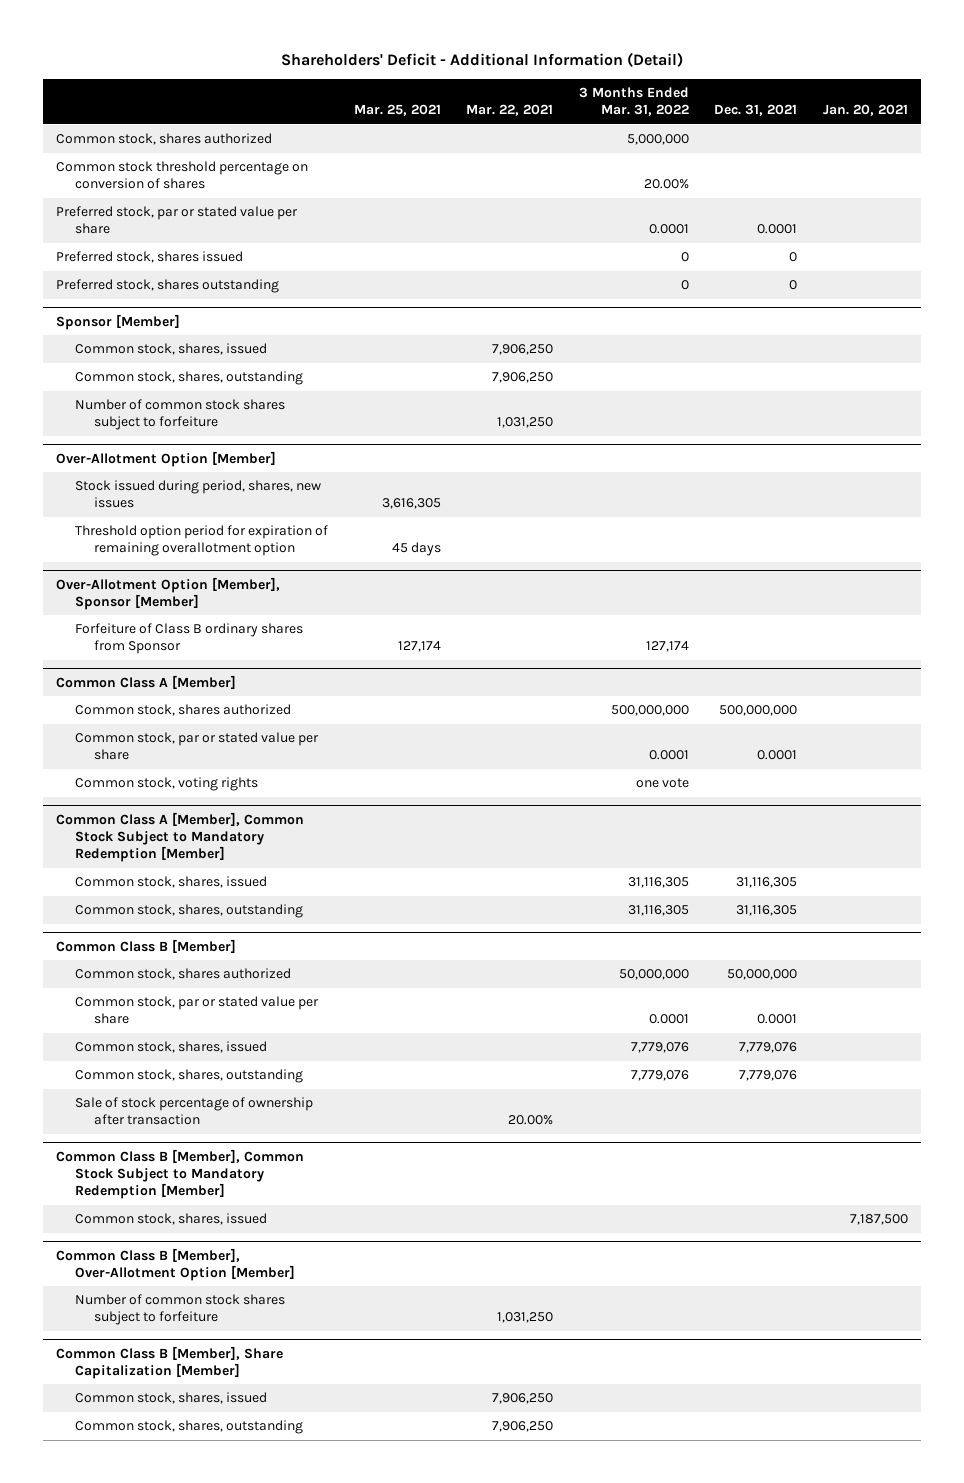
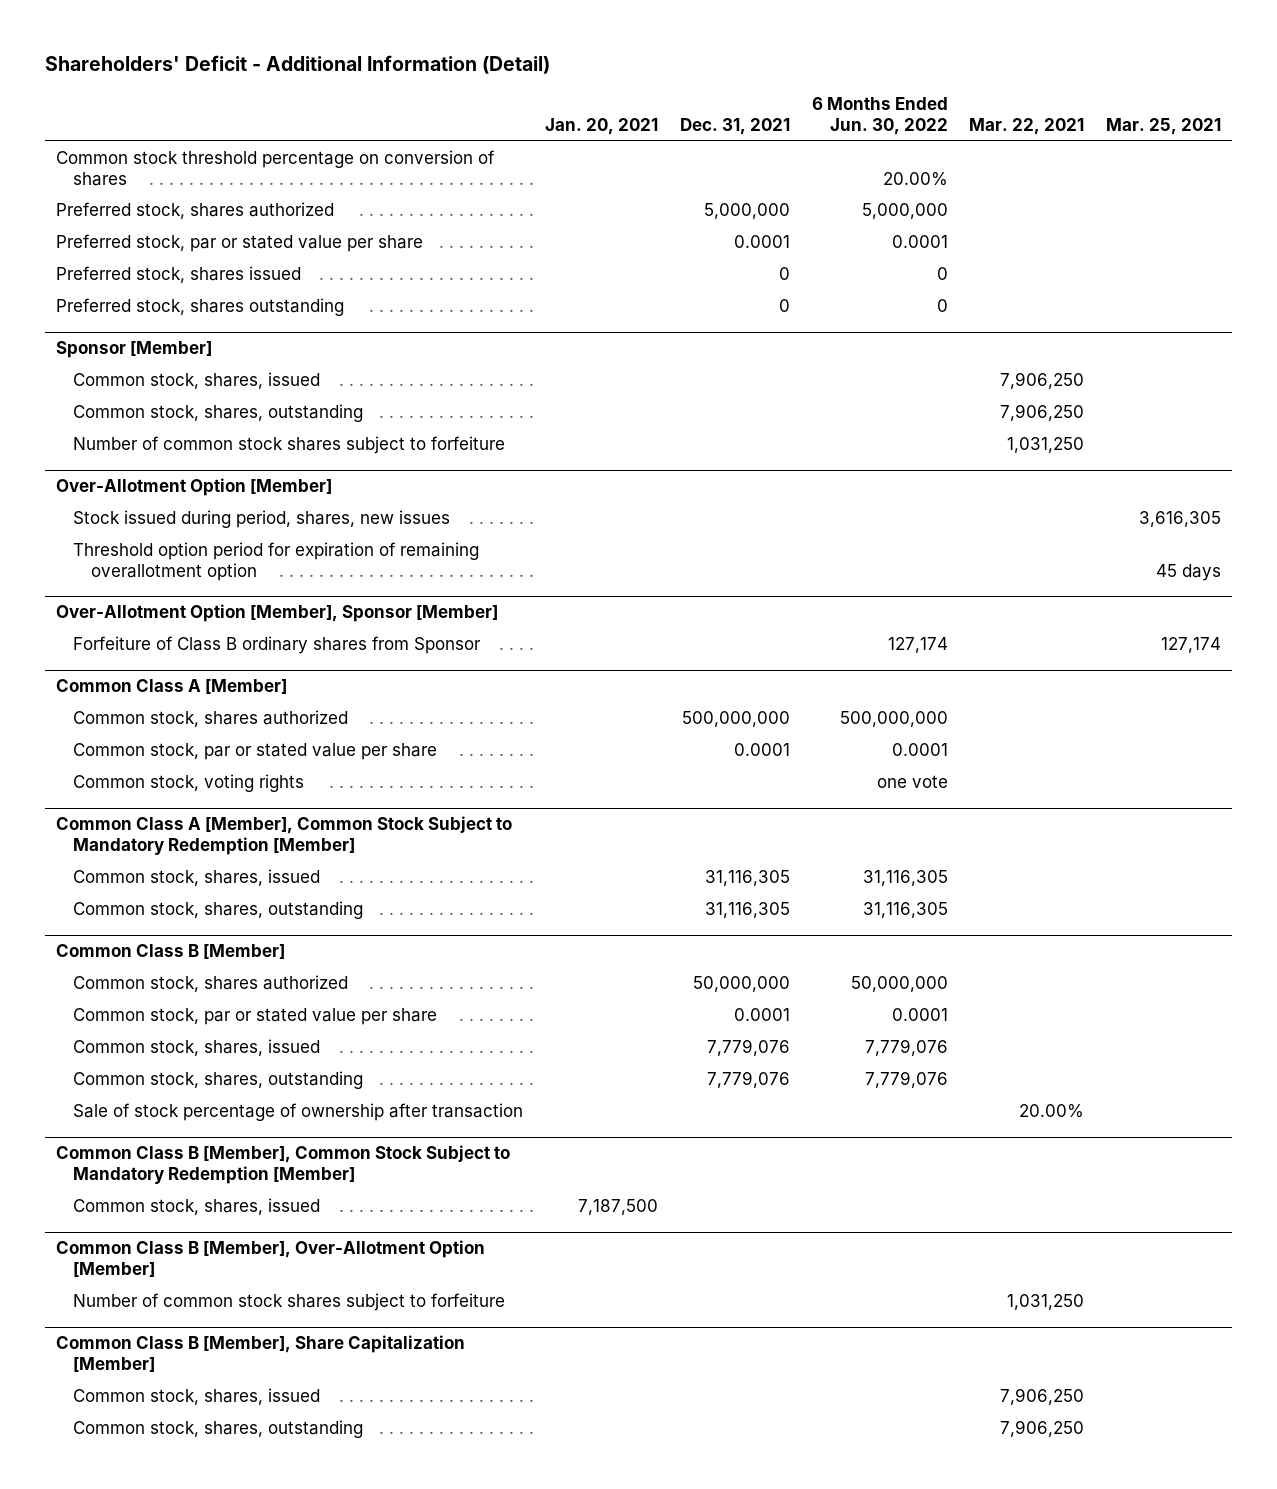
[578,87,689,117] 3 Months Ended Mar. 31, 2022 -> none
none -> [811,97,948,135] 6 Months Ended Jun. 30, 2022
[55,133,272,146] Common stock, shares authorized -> none
none -> [55,202,334,220] Preferred stock, shares authorized

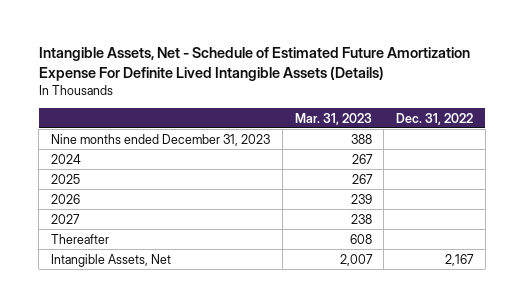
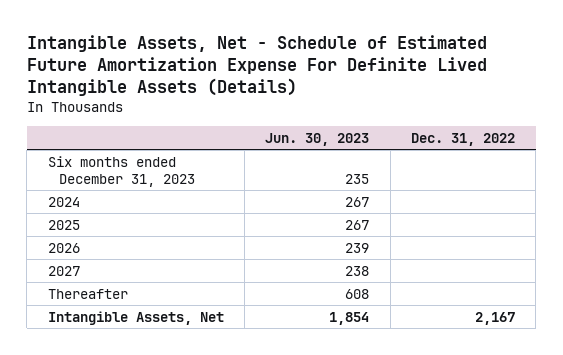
[294,112,372,125] Mar. 31, 2023 -> none
none -> [265,132,370,146] Jun. 30, 2023
[50,133,270,146] Nine months ended December 31, 2023 -> [47,155,196,188] Six months ended December 31, 2023

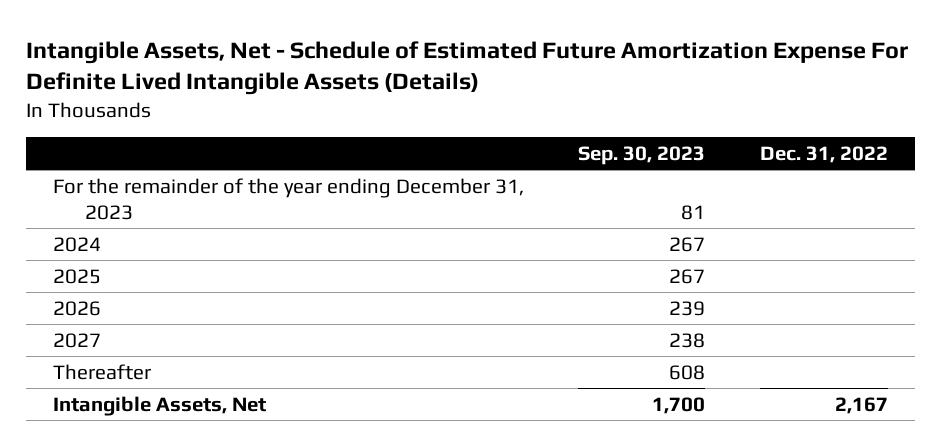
[265,132,370,146] Jun. 30, 2023 -> none
none -> [578,145,706,165] Sep. 30, 2023
[47,155,196,188] Six months ended December 31, 2023 -> [53,177,525,220] For the remainder of the year ending December 31, 2023

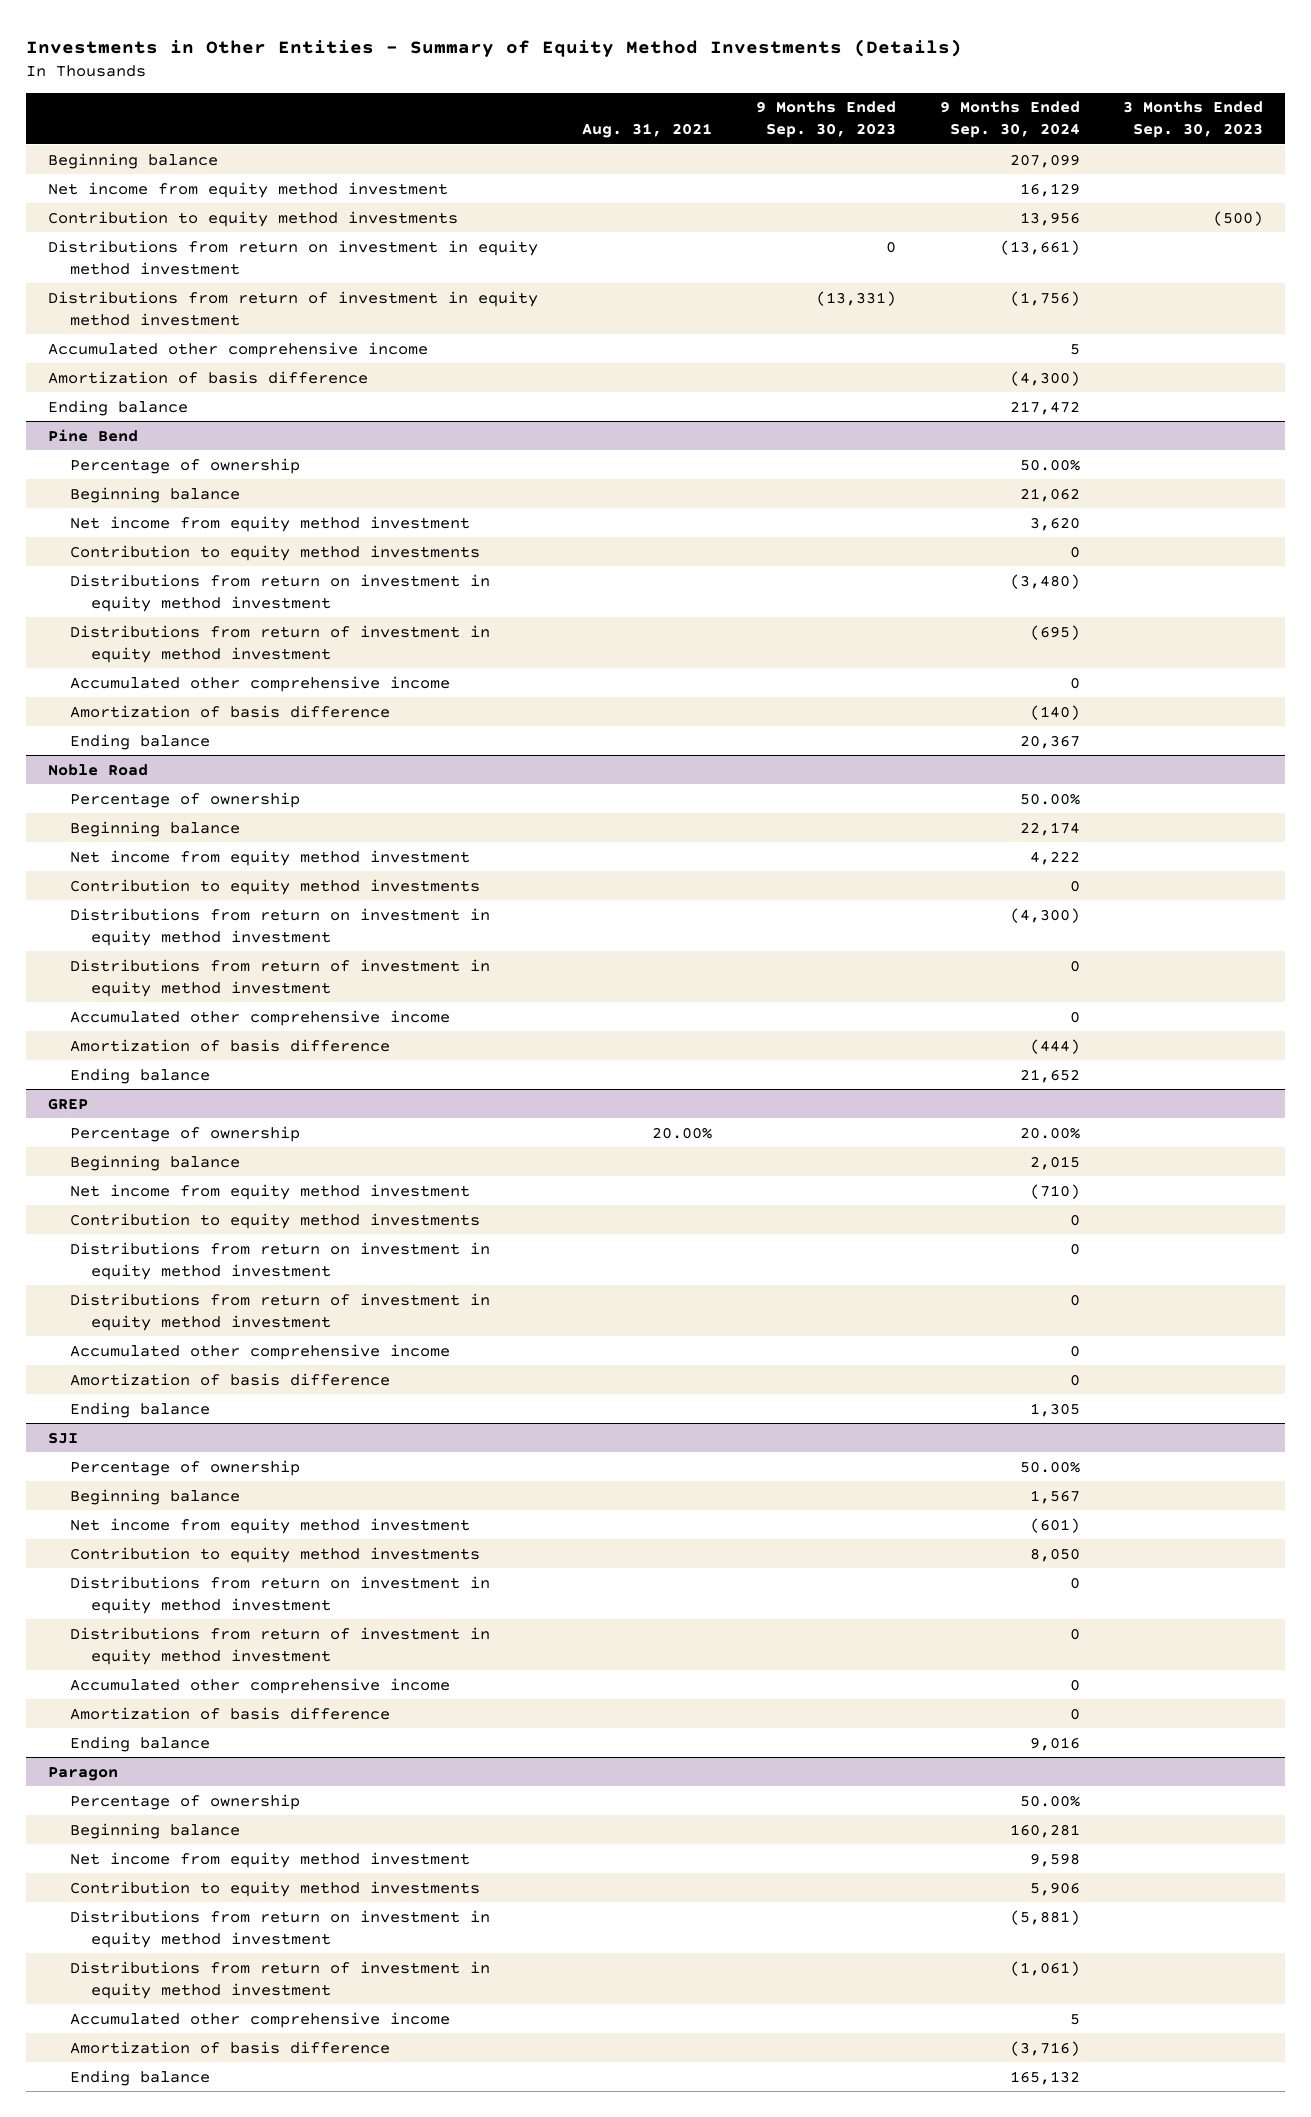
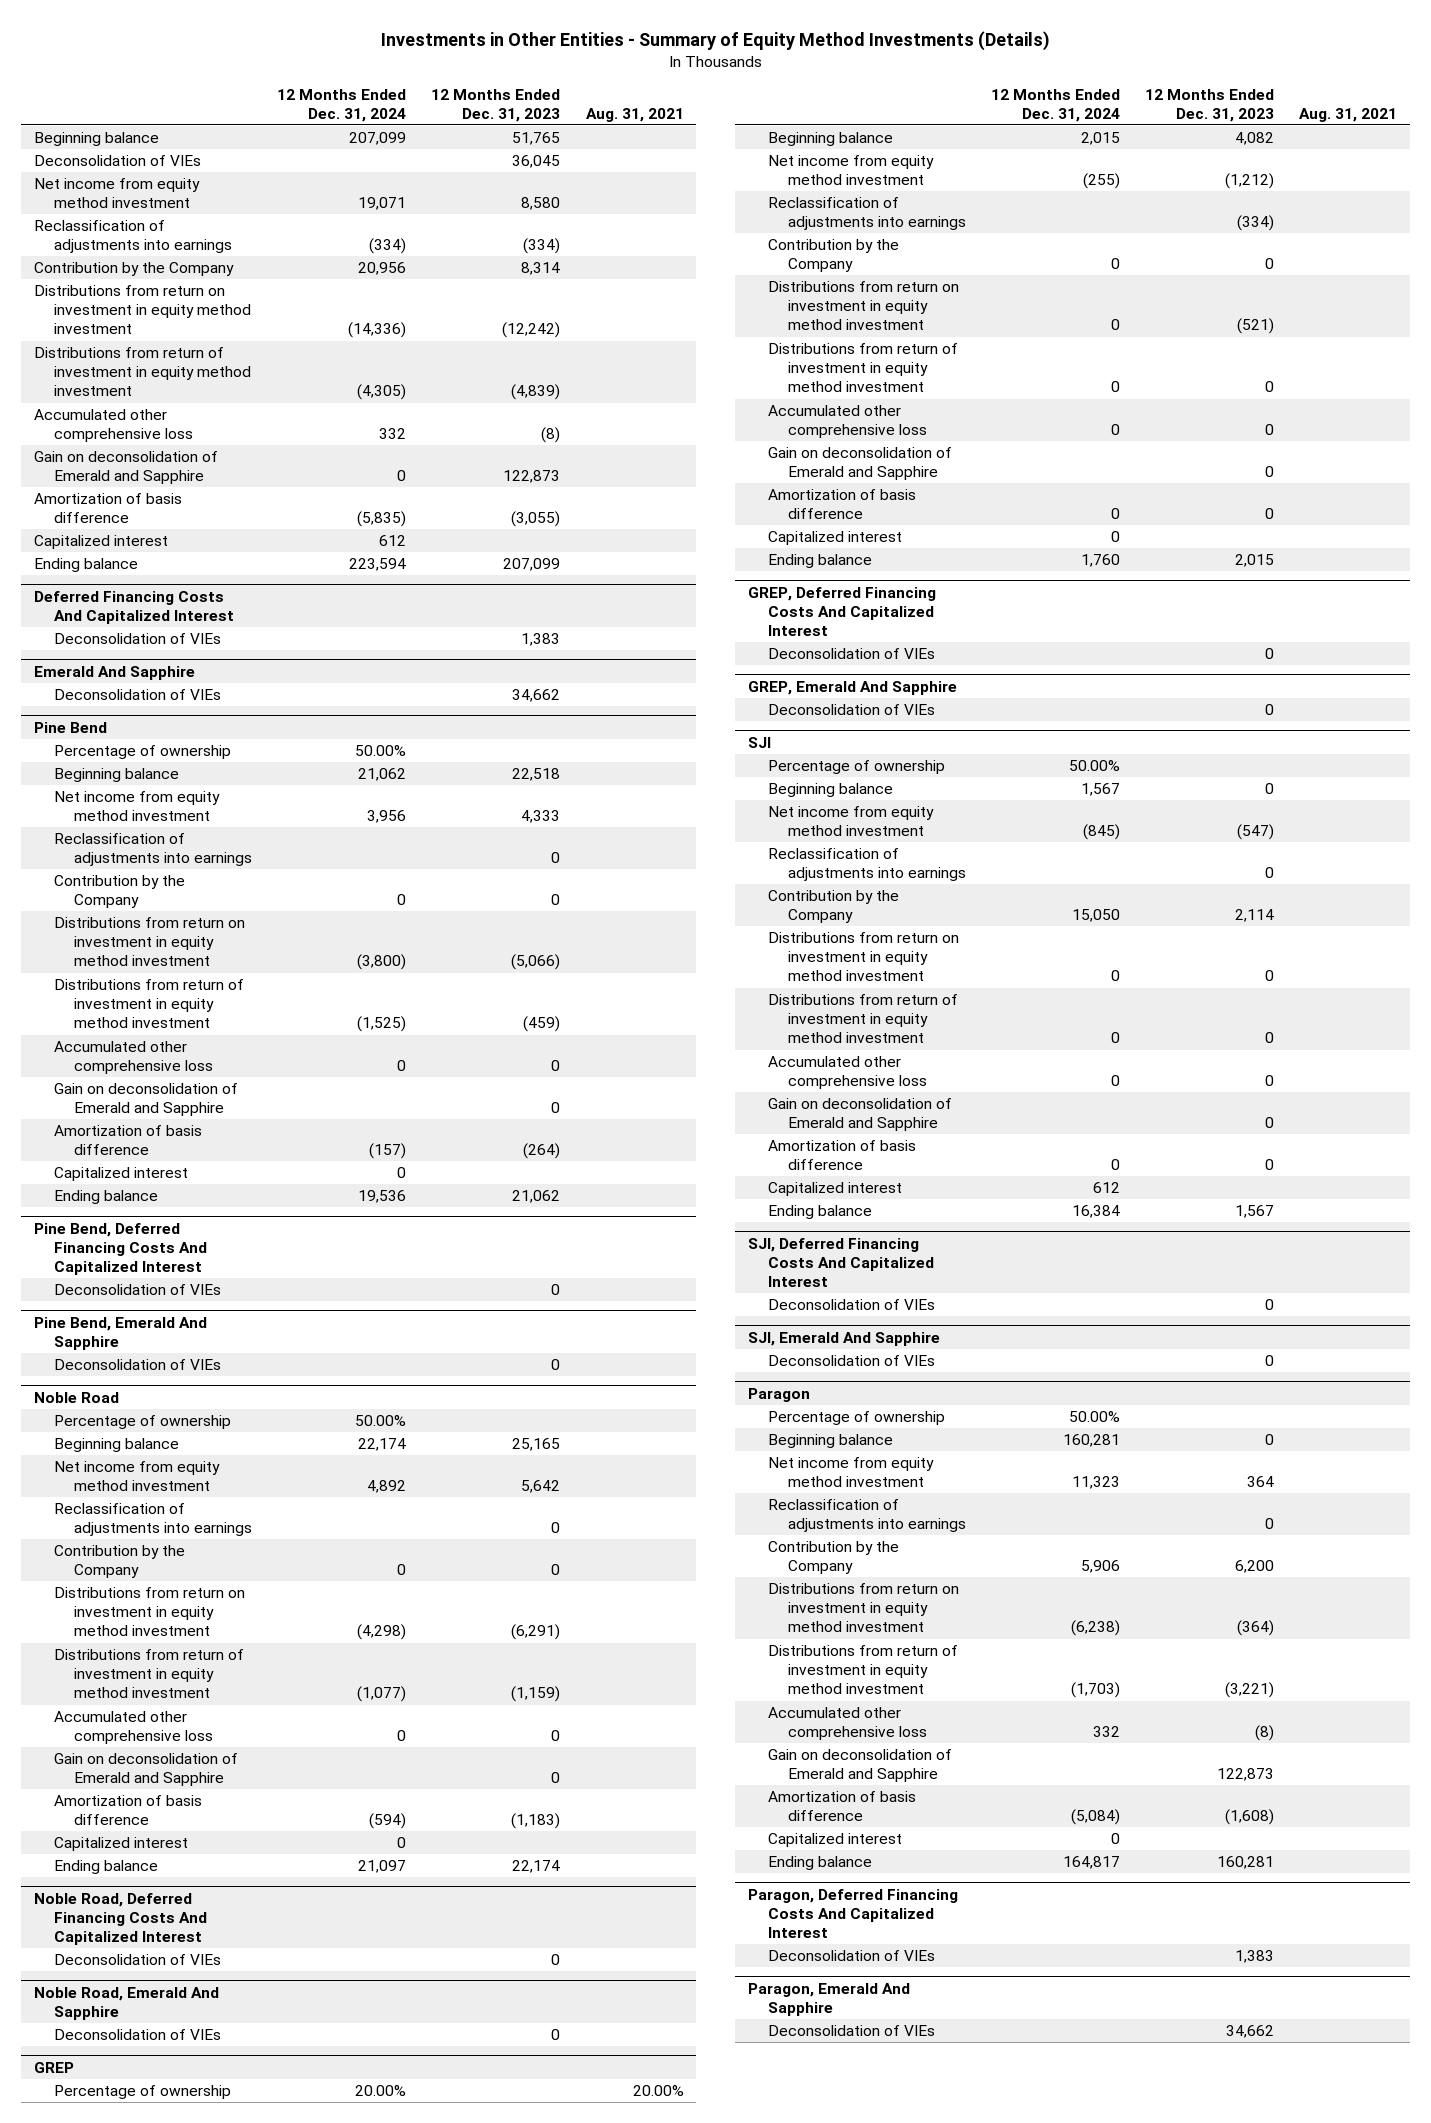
[755,101,896,139] 9 Months Ended Sep. 30, 2023 -> none
[939,101,1080,139] 9 Months Ended Sep. 30, 2024 -> none
[1123,101,1264,139] 3 Months Ended Sep. 30, 2023 -> none
none -> [277,88,407,122] 12 Months Ended Dec. 31, 2024
none -> [431,88,561,122] 12 Months Ended Dec. 31, 2023
none -> [33,155,201,167] Deconsolidation of VIEs
none -> [33,220,233,254] Reclassification of adjustments into earnings
[48,210,459,227] Contribution to equity method investments -> [33,262,234,277] Contribution by the Company
[48,341,429,358] Accumulated other comprehensive income -> [33,409,194,443] Accumulated other comprehensive loss
none -> [33,451,218,485] Gain on deconsolidation of Emerald and Sapphire
none -> [33,535,168,550] Capitalized interest
none -> [33,590,235,624] Deferred Financing Costs And Capitalized Interest
none -> [54,633,222,645] Deconsolidation of VIEs
none -> [33,665,195,680] Emerald And Sapphire
none -> [54,689,222,701] Deconsolidation of VIEs
none -> [54,833,253,867] Reclassification of adjustments into earnings
[69,544,480,561] Contribution to equity method investments -> [54,875,186,909] Contribution by the Company
[69,675,450,692] Accumulated other comprehensive income -> [54,1041,214,1075] Accumulated other comprehensive loss
none -> [54,1083,239,1117] Gain on deconsolidation of Emerald and Sapphire
none -> [54,1167,189,1182] Capitalized interest
none -> [33,1222,208,1276] Pine Bend, Deferred Financing Costs And Capitalized Interest
none -> [54,1284,222,1296] Deconsolidation of VIEs
none -> [33,1316,207,1350] Pine Bend, Emerald And Sapphire
none -> [54,1359,222,1371] Deconsolidation of VIEs
none -> [54,1503,253,1537] Reclassification of adjustments into earnings
[69,878,480,895] Contribution to equity method investments -> [54,1545,186,1579] Contribution by the Company
[69,1009,450,1026] Accumulated other comprehensive income -> [54,1711,214,1745] Accumulated other comprehensive loss
none -> [54,1753,239,1787] Gain on deconsolidation of Emerald and Sapphire
none -> [54,1837,189,1852] Capitalized interest
none -> [33,1892,208,1946] Noble Road, Deferred Financing Costs And Capitalized Interest
none -> [54,1954,222,1966] Deconsolidation of VIEs
none -> [33,1986,219,2020] Noble Road, Emerald And Sapphire
none -> [54,2029,222,2041] Deconsolidation of VIEs
none -> [767,197,967,231] Reclassification of adjustments into earnings
[69,1212,480,1229] Contribution to equity method investments -> [767,239,899,273] Contribution by the Company
[69,1343,450,1360] Accumulated other comprehensive income -> [767,405,928,439] Accumulated other comprehensive loss
none -> [767,447,952,481] Gain on deconsolidation of Emerald and Sapphire
none -> [767,531,902,546] Capitalized interest
none -> [747,586,936,637] GREP, Deferred Financing Costs And Capitalized Interest
none -> [767,648,935,660] Deconsolidation of VIEs
none -> [747,680,957,695] GREP, Emerald And Sapphire
none -> [767,704,935,716] Deconsolidation of VIEs
none -> [767,848,967,882] Reclassification of adjustments into earnings
[69,1546,480,1563] Contribution to equity method investments -> [767,890,899,924] Contribution by the Company
[69,1677,450,1694] Accumulated other comprehensive income -> [767,1056,928,1090] Accumulated other comprehensive loss
none -> [767,1098,952,1132] Gain on deconsolidation of Emerald and Sapphire
none -> [767,1182,902,1197] Capitalized interest
none -> [747,1237,934,1288] SJI, Deferred Financing Costs And Capitalized Interest
none -> [767,1299,935,1311] Deconsolidation of VIEs
none -> [747,1331,940,1346] SJI, Emerald And Sapphire
none -> [767,1355,935,1367] Deconsolidation of VIEs
none -> [767,1499,967,1533] Reclassification of adjustments into earnings
[69,1880,480,1897] Contribution to equity method investments -> [767,1541,899,1575] Contribution by the Company
[69,2011,450,2028] Accumulated other comprehensive income -> [767,1707,928,1741] Accumulated other comprehensive loss
none -> [767,1749,952,1783] Gain on deconsolidation of Emerald and Sapphire
none -> [767,1833,902,1848] Capitalized interest
none -> [747,1888,958,1939] Paragon, Deferred Financing Costs And Capitalized Interest
none -> [767,1950,935,1962] Deconsolidation of VIEs
none -> [747,1982,910,2016] Paragon, Emerald And Sapphire
none -> [767,2025,935,2037] Deconsolidation of VIEs

